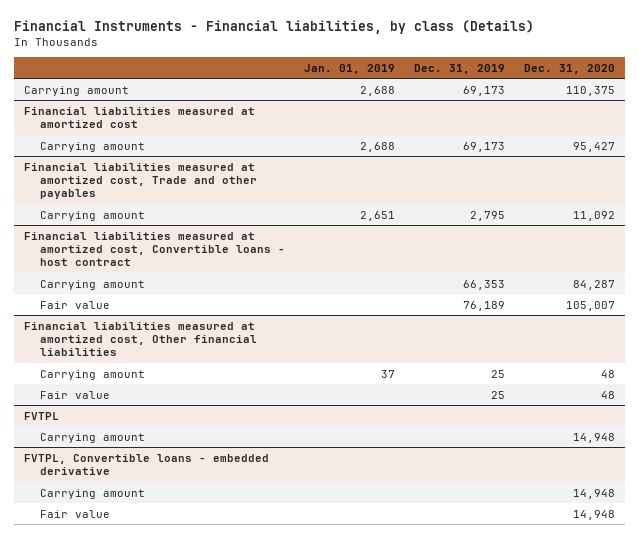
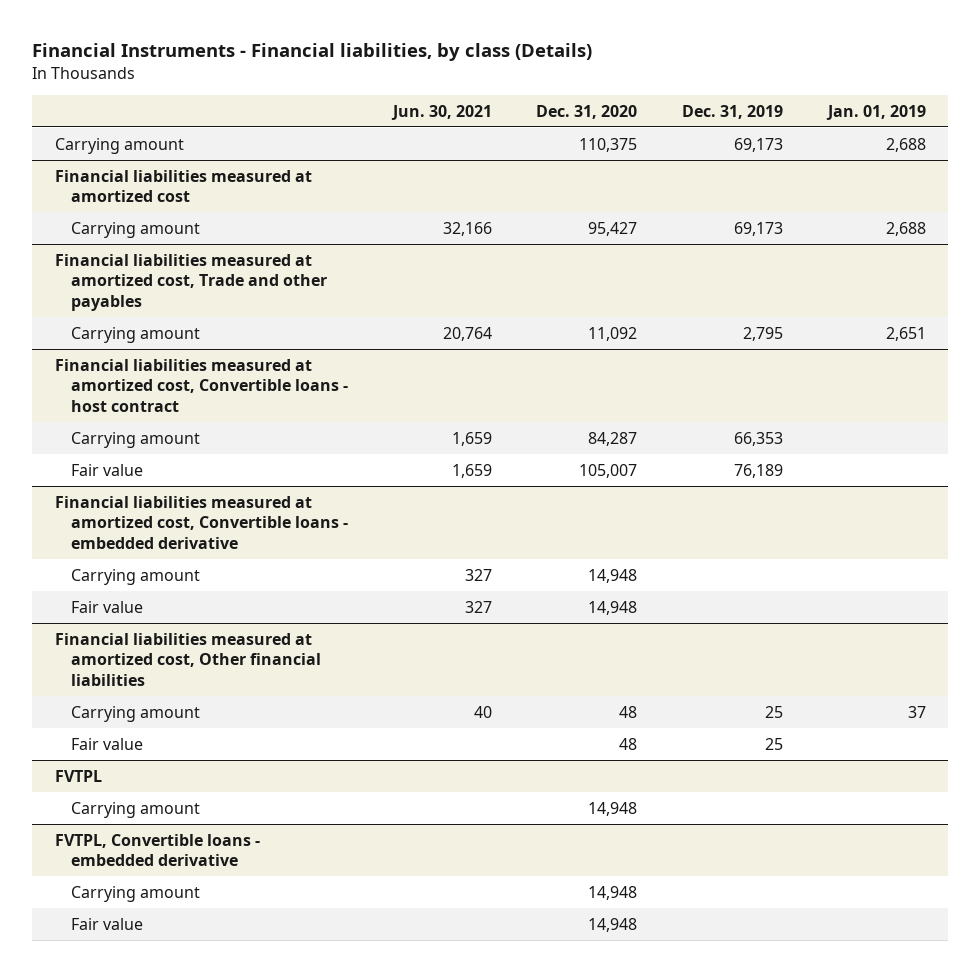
none -> [390,104,492,120] Jun. 30, 2021
none -> [54,495,349,549] Financial liabilities measured at amortized cost, Convertible loans - embedded derivative
none -> [71,568,201,585] Carrying amount
none -> [71,600,144,613] Fair value

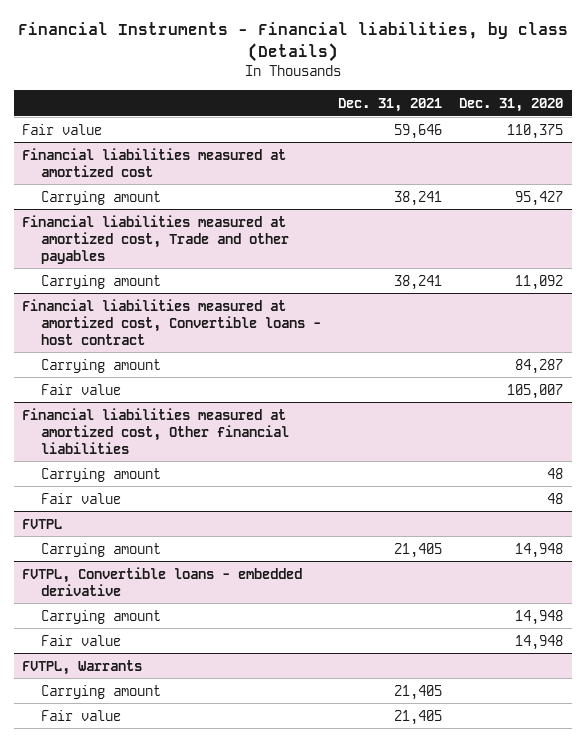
[390,104,492,120] Jun. 30, 2021 -> none
[682,104,784,119] Dec. 31, 2019 -> none
[825,104,926,120] Jan. 01, 2019 -> none
none -> [337,98,442,113] Dec. 31, 2021
[54,137,184,154] Carrying amount -> [22,123,103,135] Fair value
[54,495,349,549] Financial liabilities measured at amortized cost, Convertible loans - embedded derivative -> none
[71,568,201,585] Carrying amount -> none
[71,600,144,613] Fair value -> none
none -> [22,659,143,675] FVTPL, Warrants
none -> [40,684,161,699] Carrying amount
none -> [40,709,121,721] Fair value

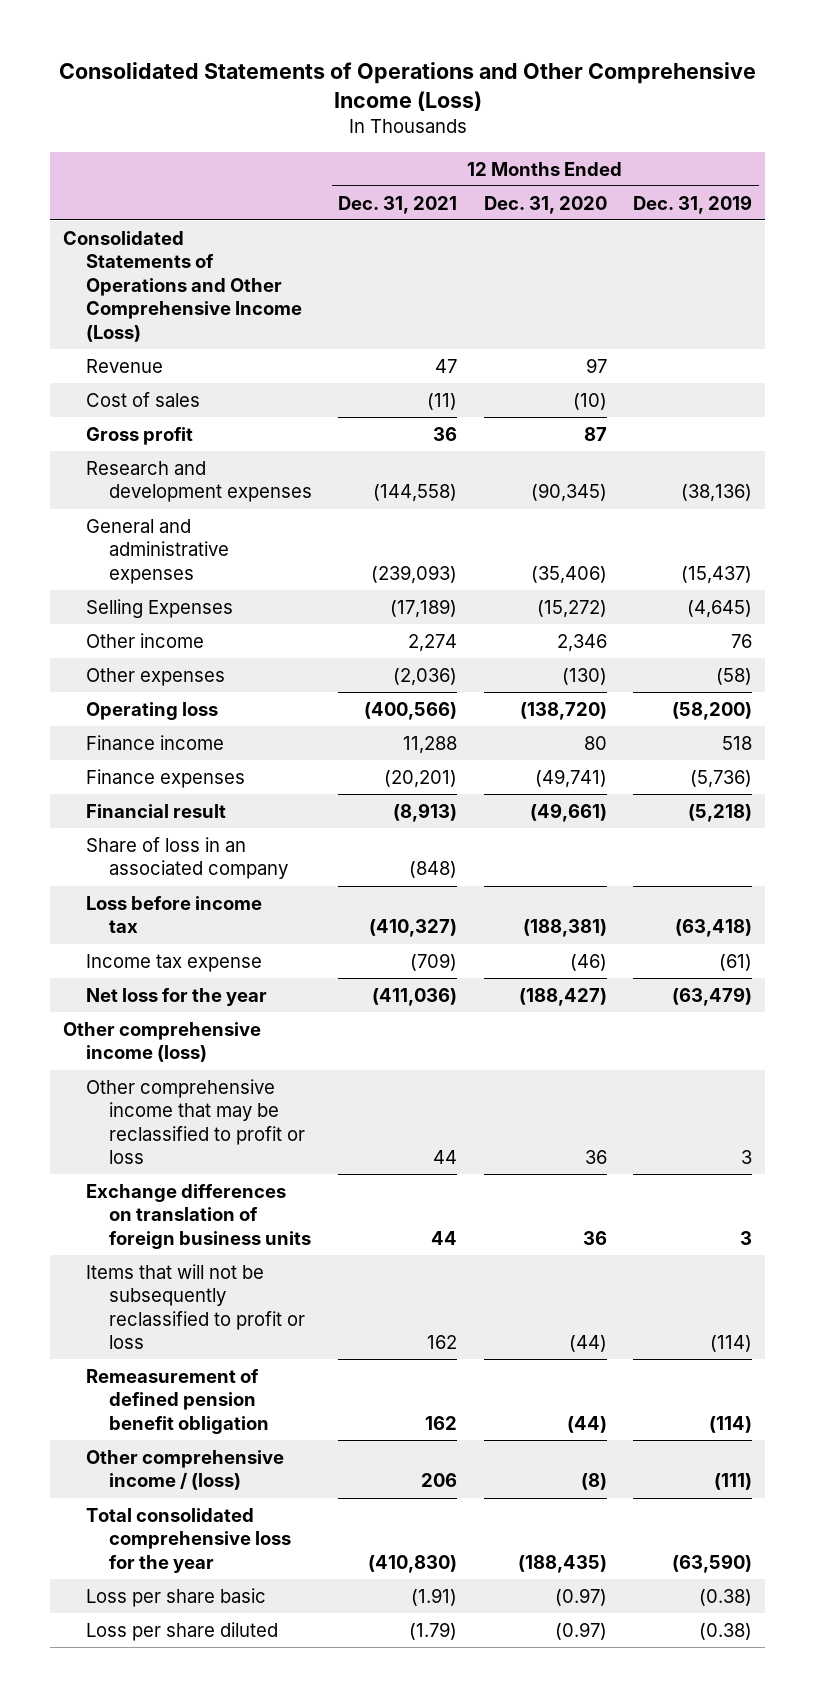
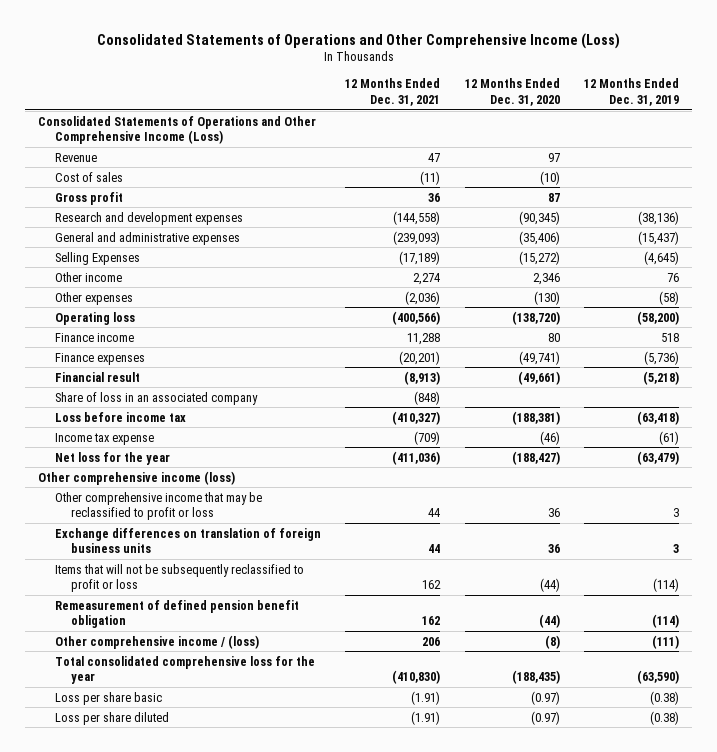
[409,1621,458,1640] (1.79) -> [411,710,441,725] (1.91)

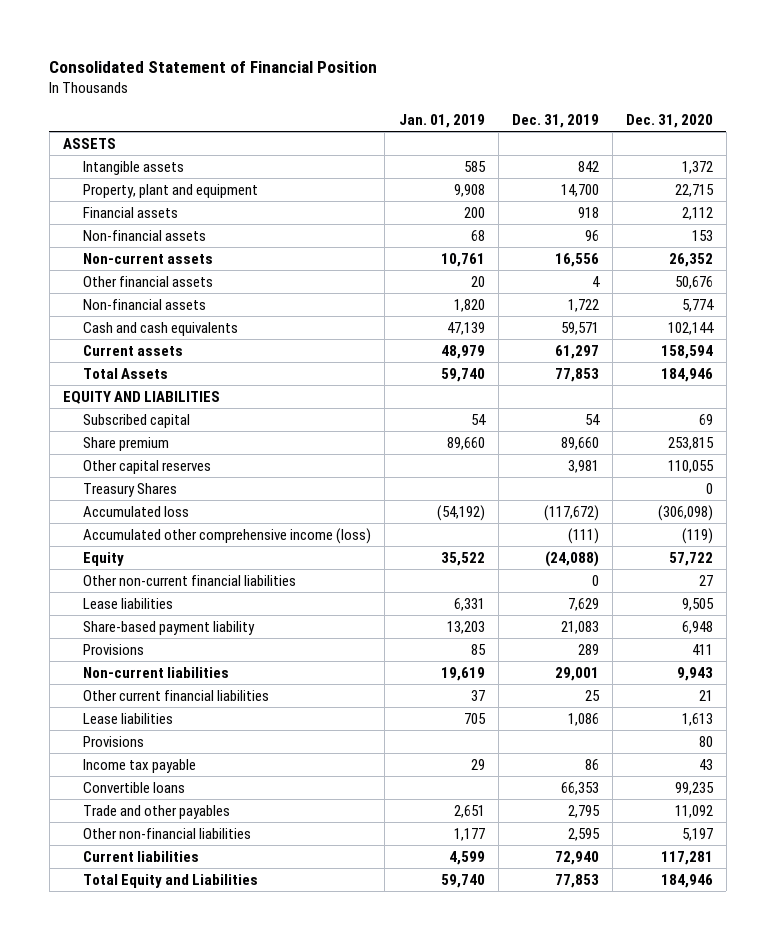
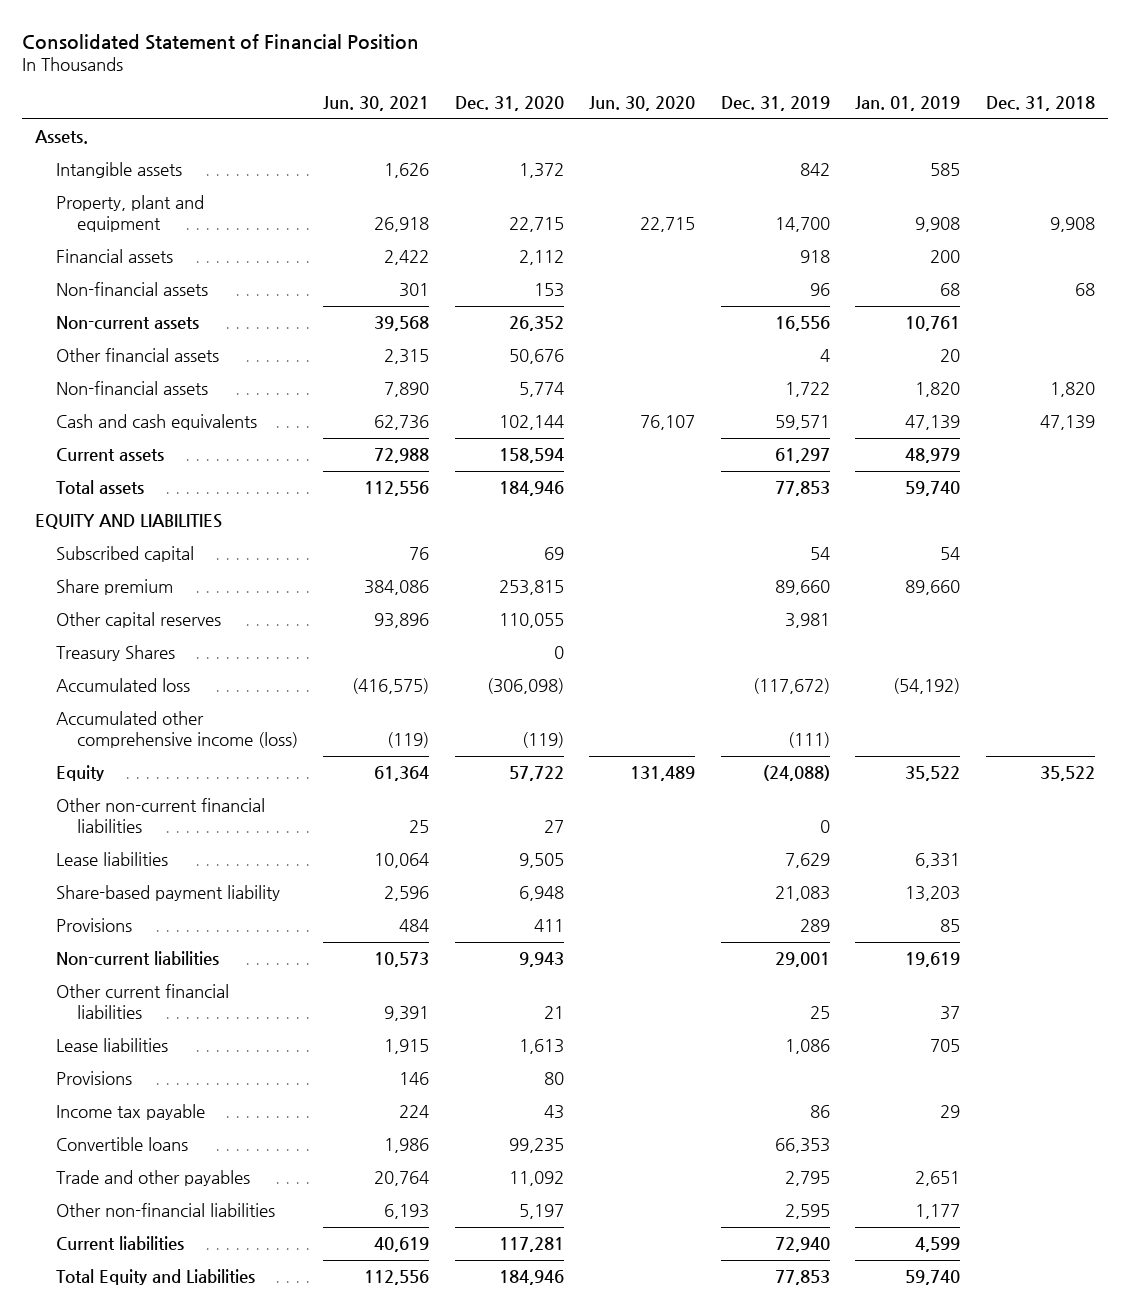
none -> [323,96,430,112] Jun. 30, 2021
none -> [589,96,696,112] Jun. 30, 2020
none -> [985,96,1095,112] Dec. 31, 2018
[63,137,117,149] ASSETS -> [35,130,89,145] Assets.
[83,367,169,379] Total Assets -> [55,480,144,495] Total assets

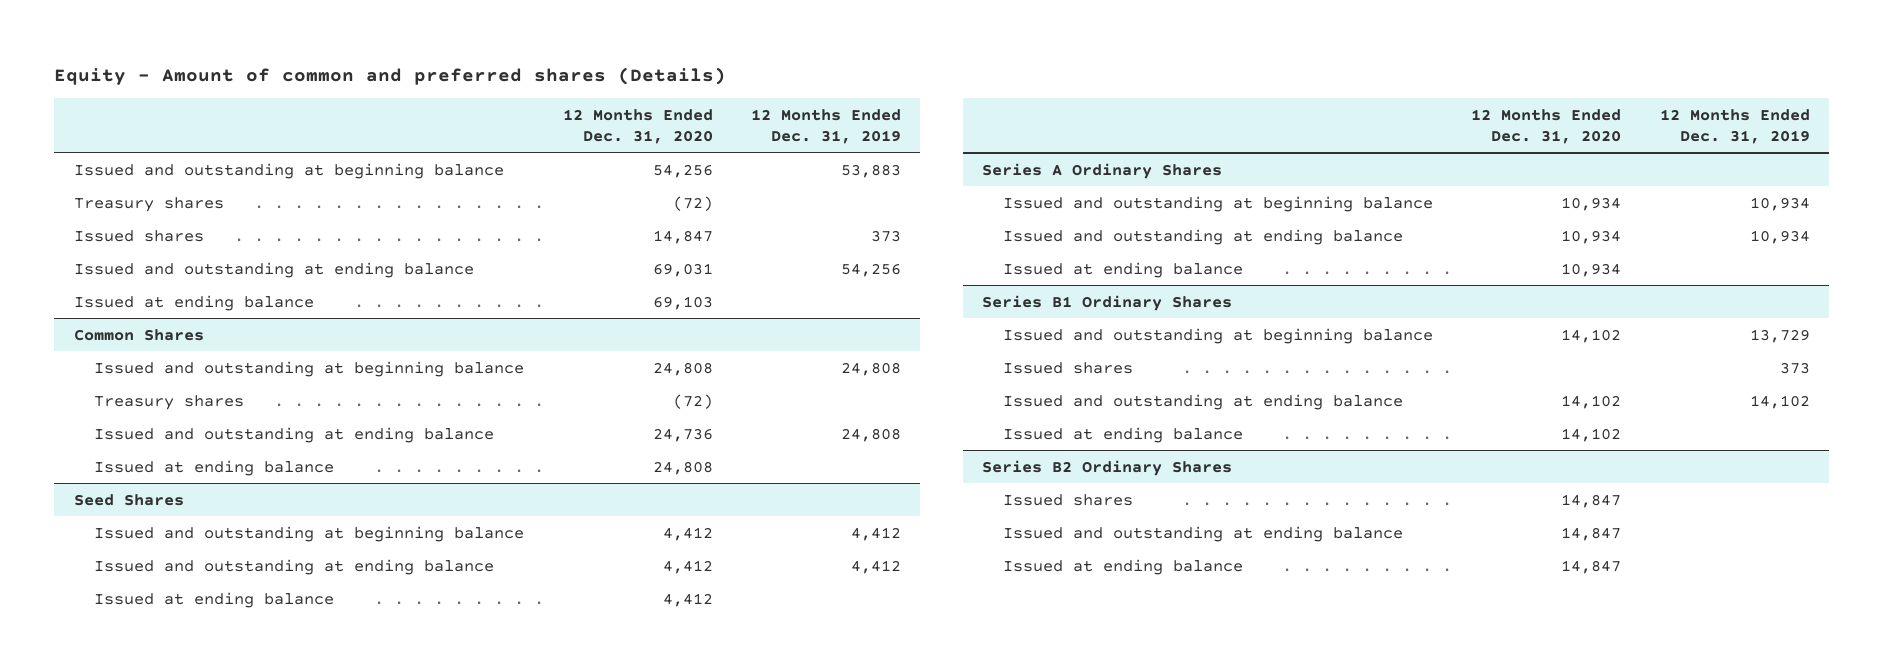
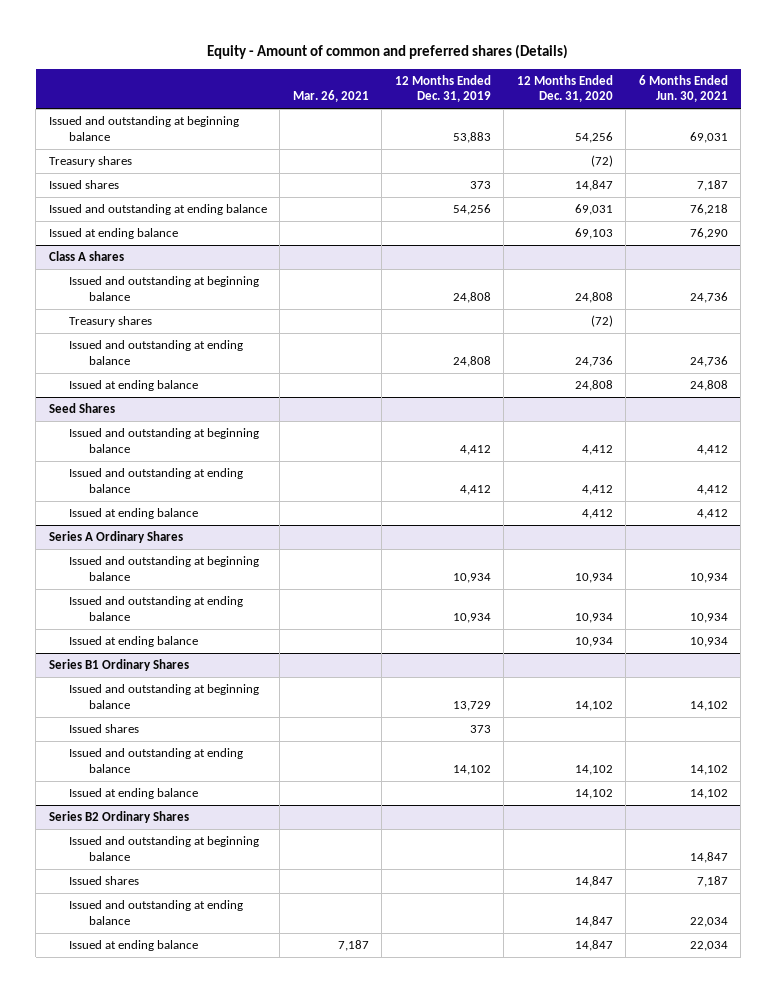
none -> [292,90,369,103] Mar. 26, 2021
none -> [638,74,728,103] 6 Months Ended Jun. 30, 2021
[73,328,204,341] Common Shares -> [48,251,124,262] Class A shares
none -> [68,836,259,861] Issued and outstanding at beginning balance

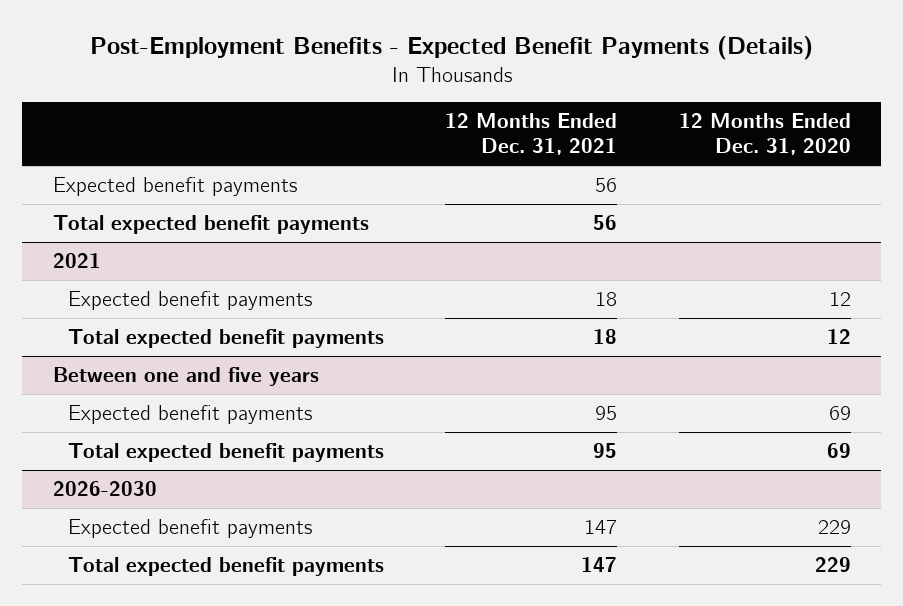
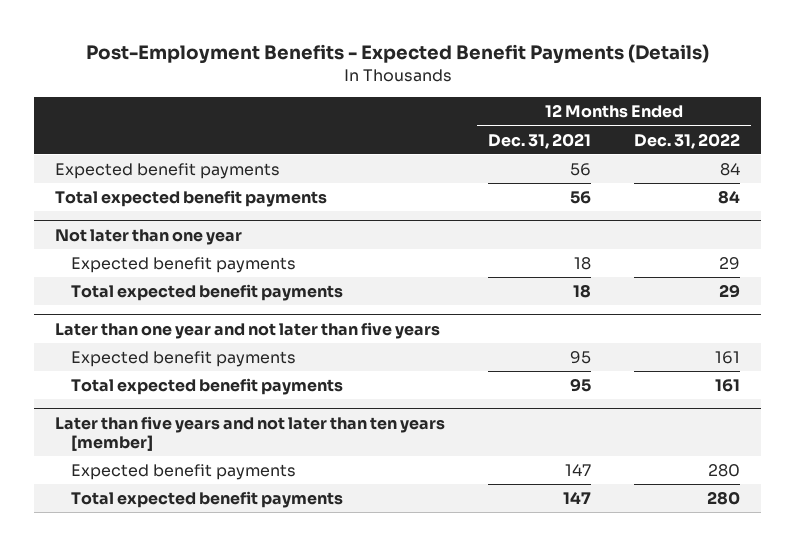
[678,113,851,156] 12 Months Ended Dec. 31, 2020 -> none
none -> [634,132,741,149] Dec. 31, 2022
[52,253,101,269] 2021 -> [55,228,243,245] Not later than one year
[52,367,319,387] Between one and five years -> [55,321,441,339] Later than one year and not later than five years
[52,481,157,497] 2026-2030 -> [55,415,446,451] Later than five years and not later than ten years [member]

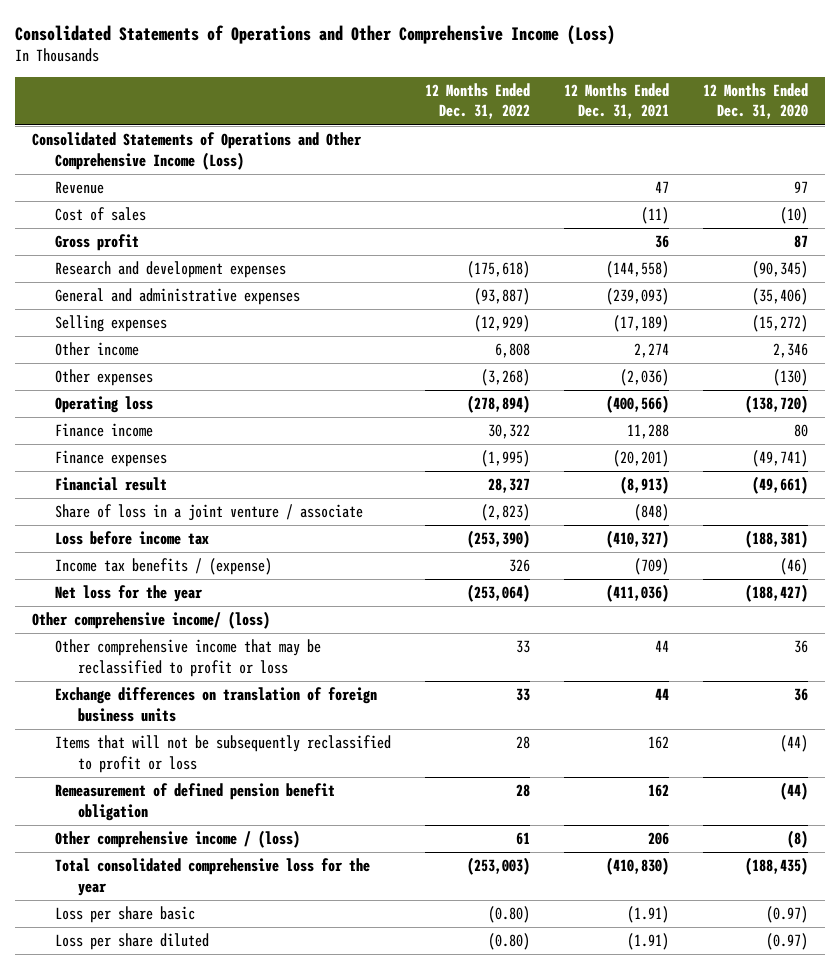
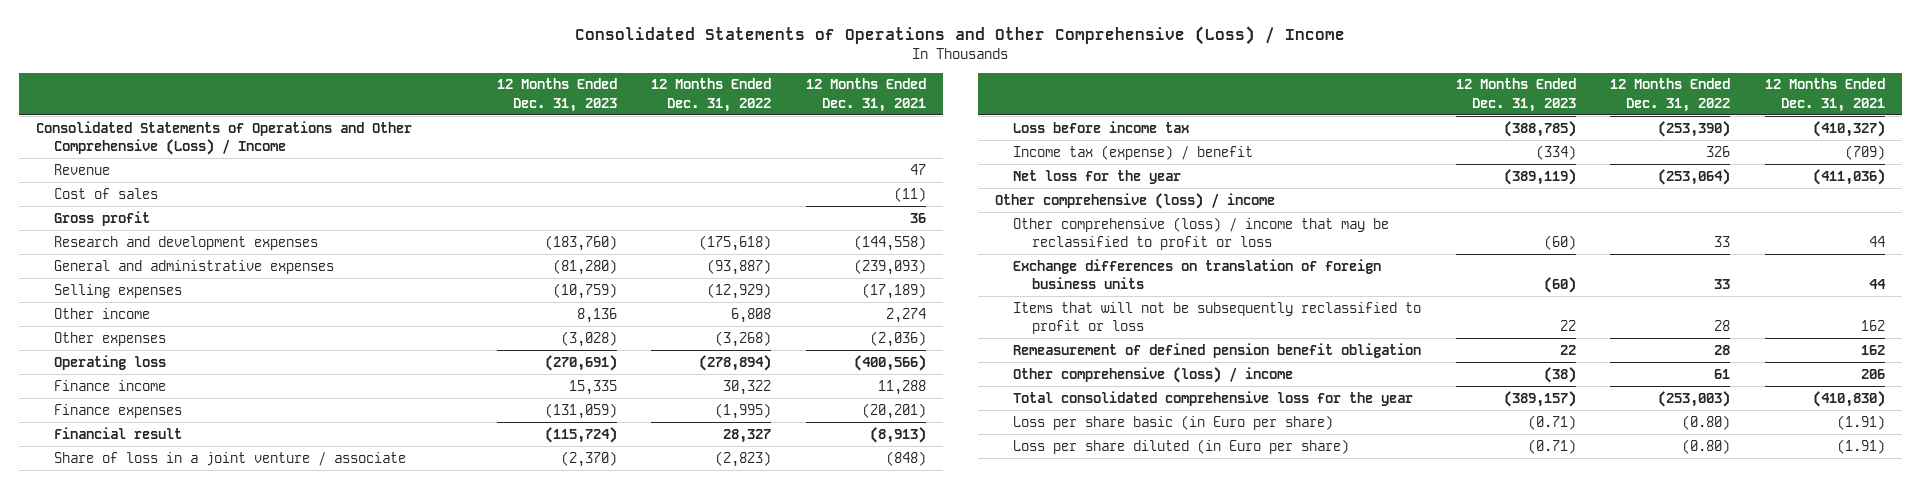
[14,24,615,45] Consolidated Statements of Operations and Other Comprehensive Income (Loss) -> [575,26,1346,46] Consolidated Statements of Operations and Other Comprehensive (Loss) / Income
[702,83,808,120] 12 Months Ended Dec. 31, 2020 -> none
none -> [496,78,617,112] 12 Months Ended Dec. 31, 2023
[31,132,362,170] Consolidated Statements of Operations and Other Comprehensive Income (Loss) -> [35,120,412,155] Consolidated Statements of Operations and Other Comprehensive (Loss) / Income
[54,558,272,576] Income tax benefits / (expense) -> [1013,144,1254,160] Income tax (expense) / benefit
[31,611,270,630] Other comprehensive income/ (loss) -> [994,192,1275,209] Other comprehensive (loss) / income
[54,639,321,677] Other comprehensive income that may be reclassified to profit or loss -> [1013,216,1390,250] Other comprehensive (loss) / income that may be reclassified to profit or loss
[54,830,300,849] Other comprehensive income / (loss) -> [1013,366,1294,383] Other comprehensive (loss) / income
[54,906,195,924] Loss per share basic -> [1013,414,1334,430] Loss per share basic (in Euro per share)
[54,933,209,951] Loss per share diluted -> [1013,438,1350,454] Loss per share diluted (in Euro per share)

